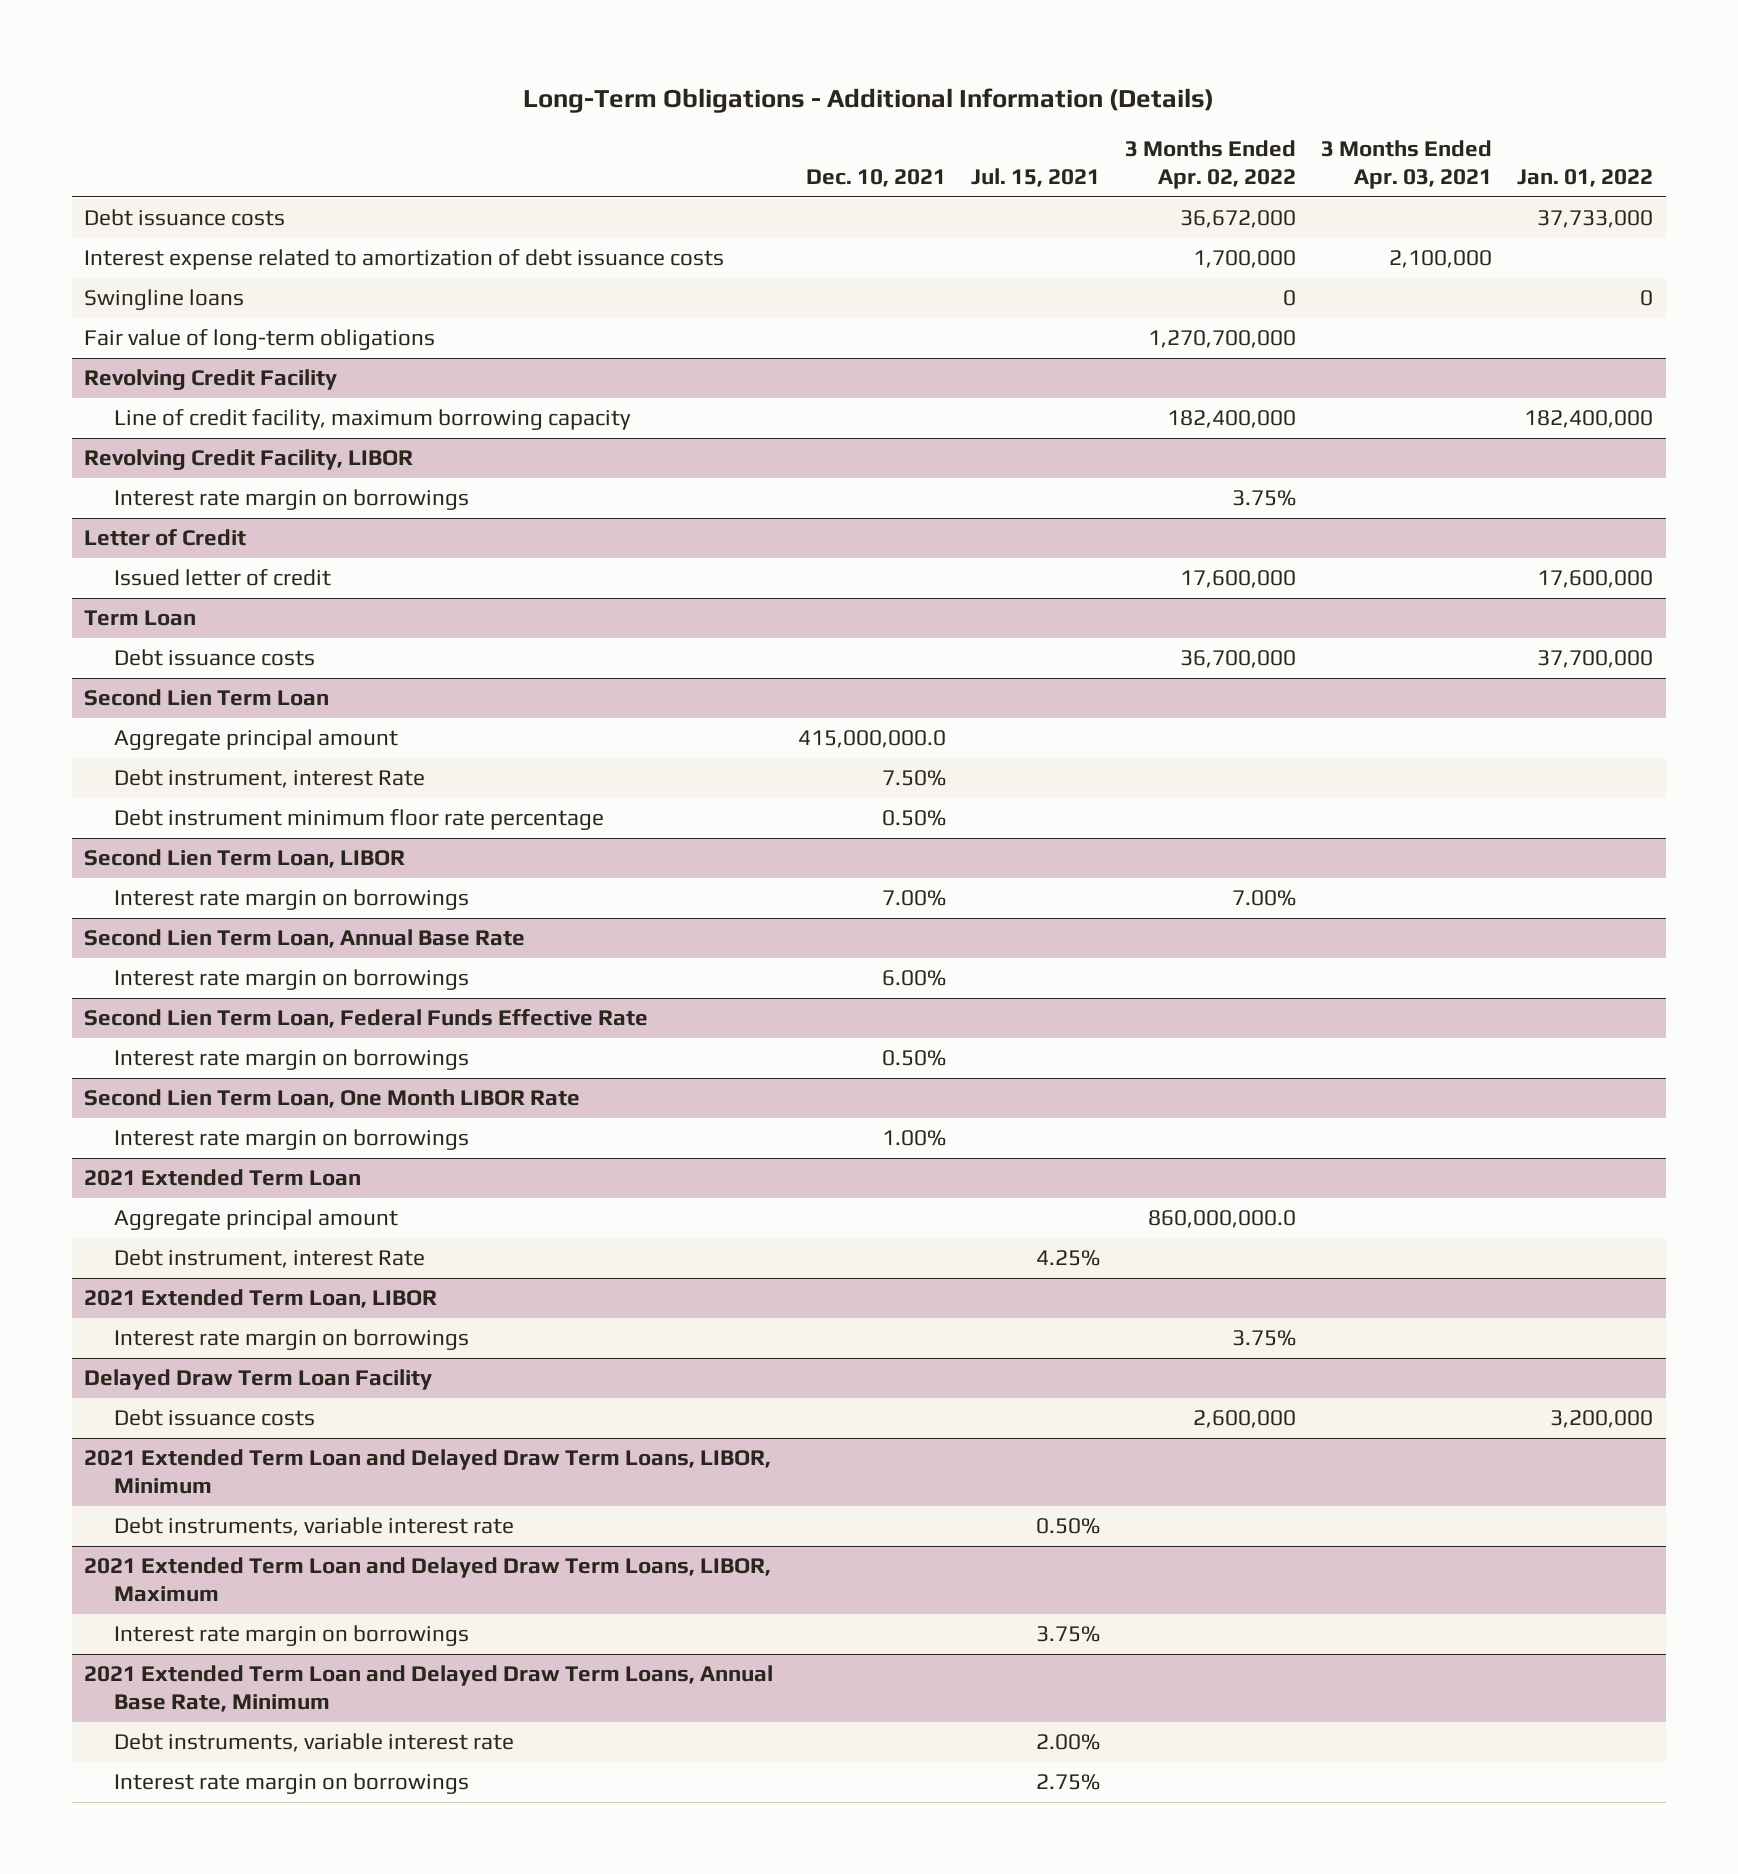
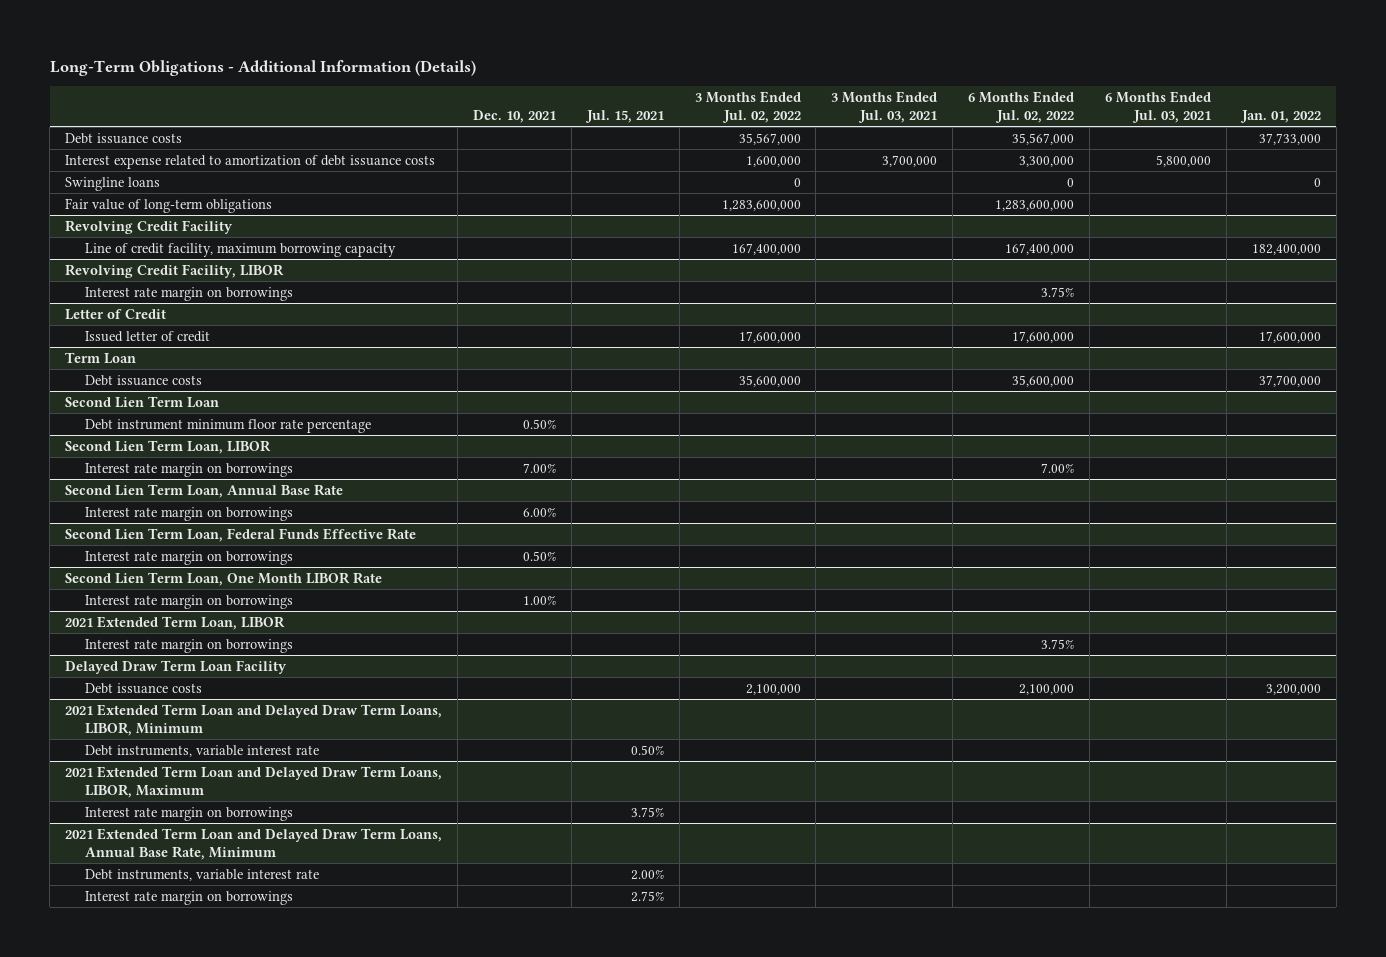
[1125,140,1297,190] 3 Months Ended Apr. 02, 2022 -> none
[1321,140,1493,190] 3 Months Ended Apr. 03, 2021 -> none
none -> [694,90,801,123] 3 Months Ended Jul. 02, 2022
none -> [831,90,938,123] 3 Months Ended Jul. 03, 2021
none -> [968,90,1075,123] 6 Months Ended Jul. 02, 2022
none -> [1105,90,1212,123] 6 Months Ended Jul. 03, 2021
[113,729,398,751] Aggregate principal amount -> none
[113,769,425,789] Debt instrument, interest Rate -> none
[84,1169,362,1187] 2021 Extended Term Loan -> none
[113,1209,398,1231] Aggregate principal amount -> none
[113,1249,425,1269] Debt instrument, interest Rate -> none

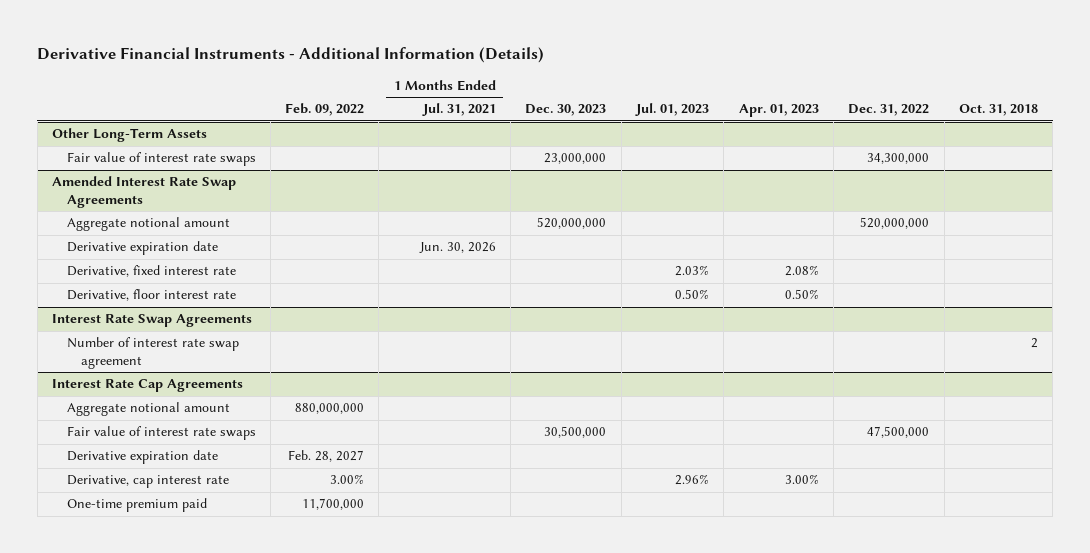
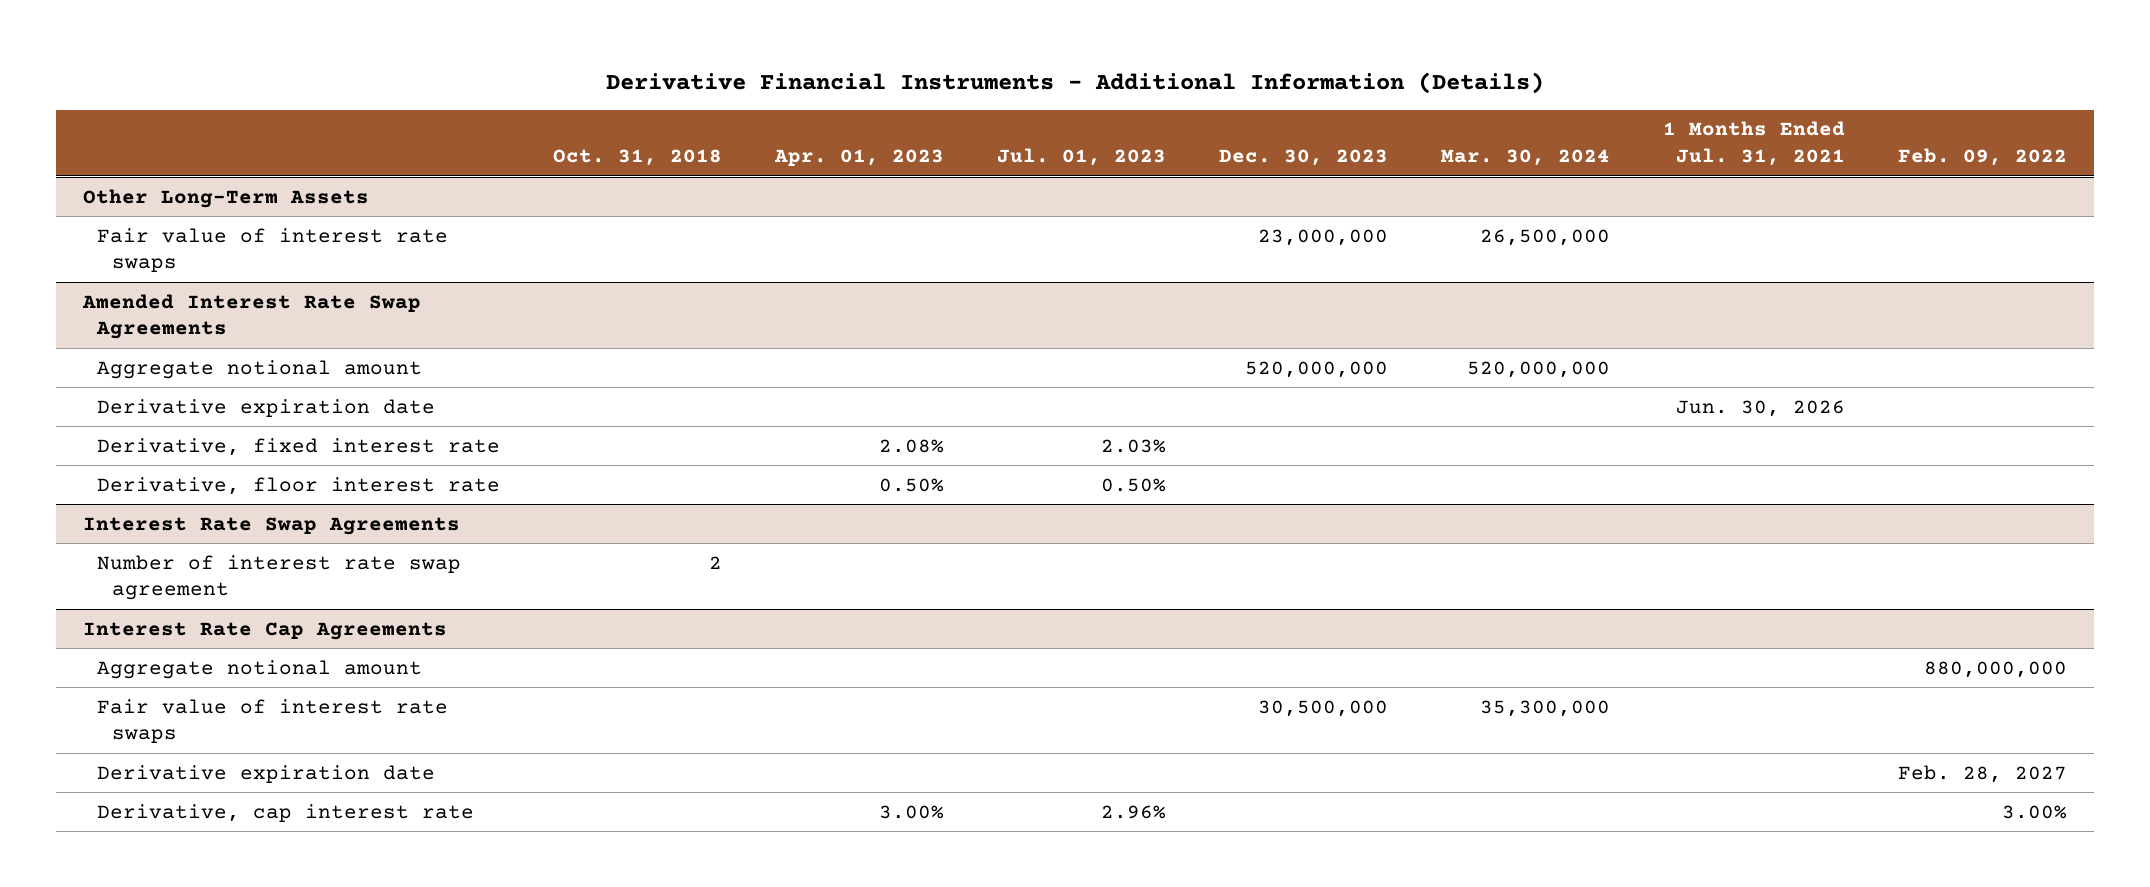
[848,104,930,117] Dec. 31, 2022 -> none
none -> [1441,149,1611,167] Mar. 30, 2024
[66,498,207,513] One-time premium paid -> none

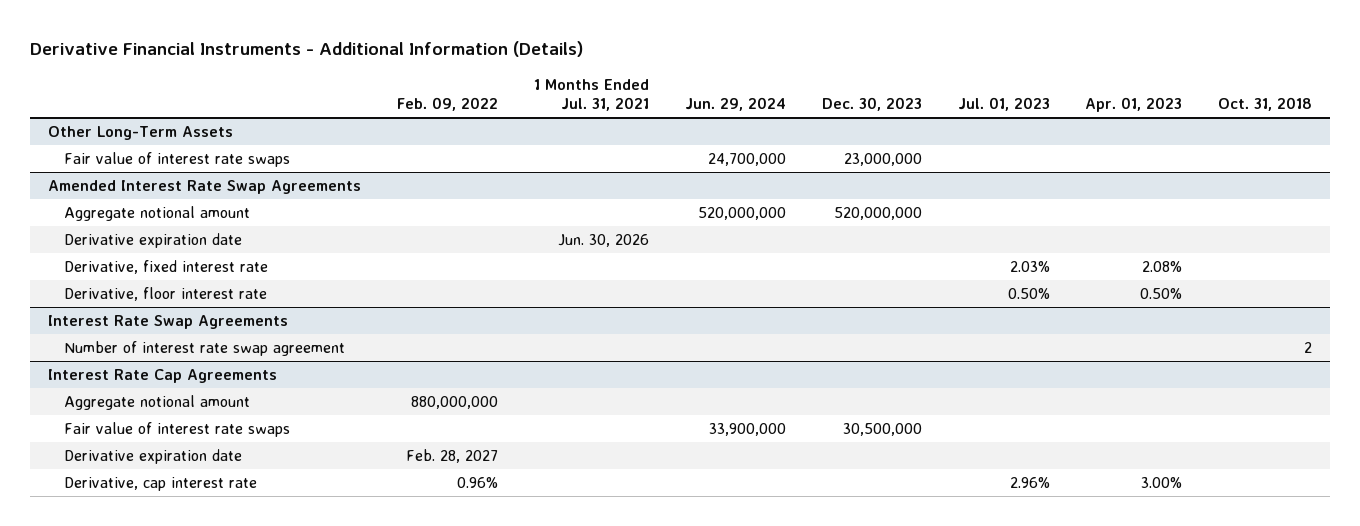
[1441,149,1611,167] Mar. 30, 2024 -> none
none -> [684,97,786,112] Jun. 29, 2024
[2002,804,2068,819] 3.00% -> [457,477,499,489] 0.96%

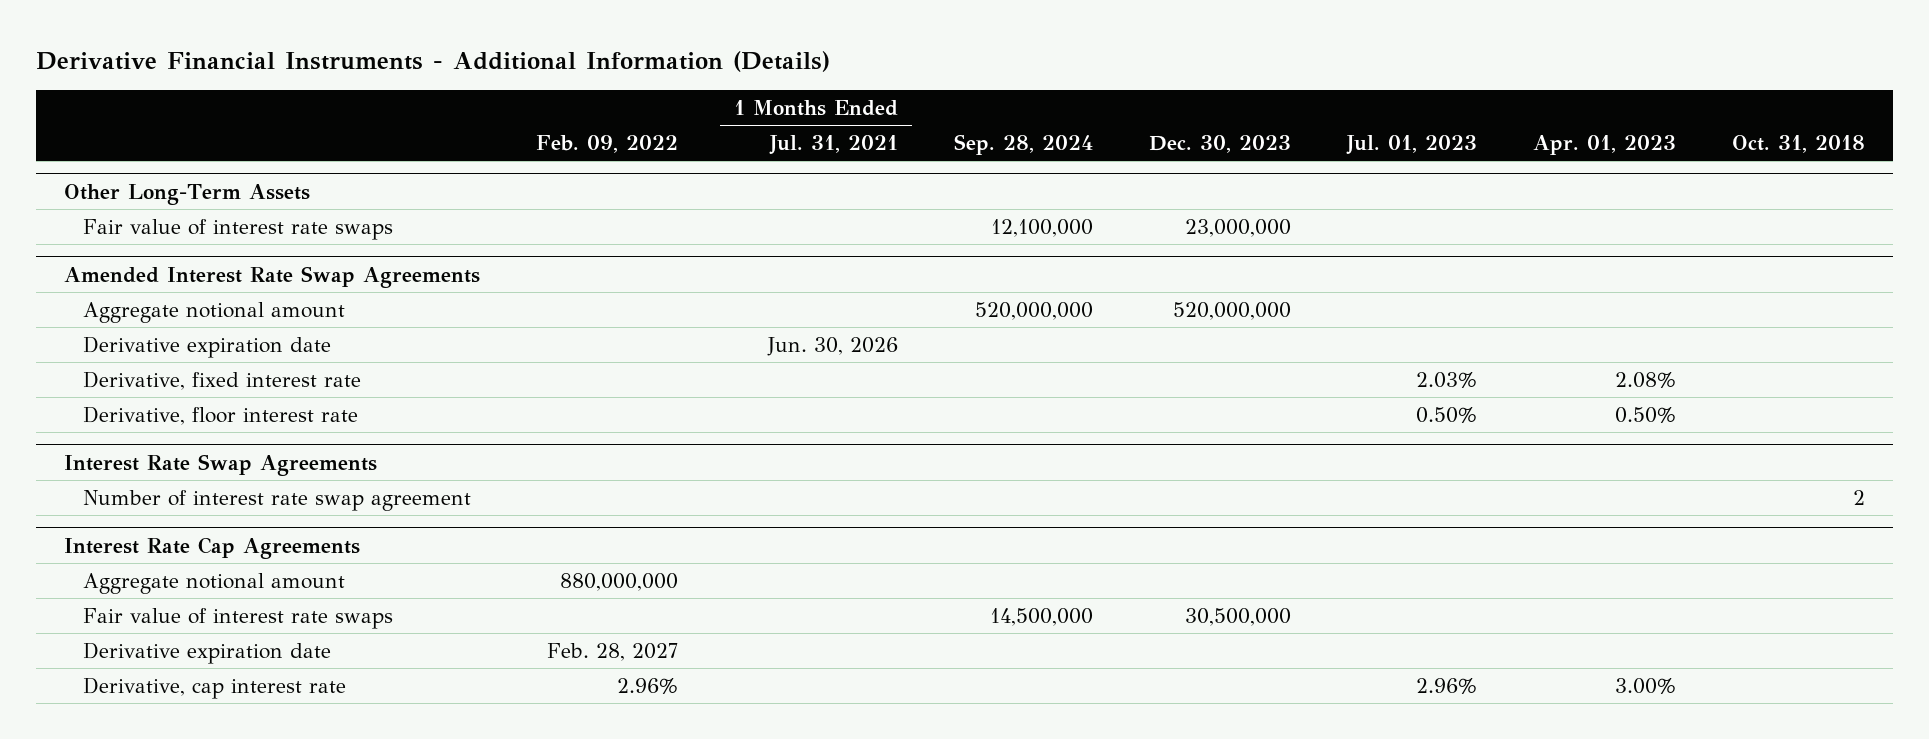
[684,97,786,112] Jun. 29, 2024 -> none
none -> [953,134,1093,156] Sep. 28, 2024
[457,477,499,489] 0.96% -> [617,677,679,694] 2.96%

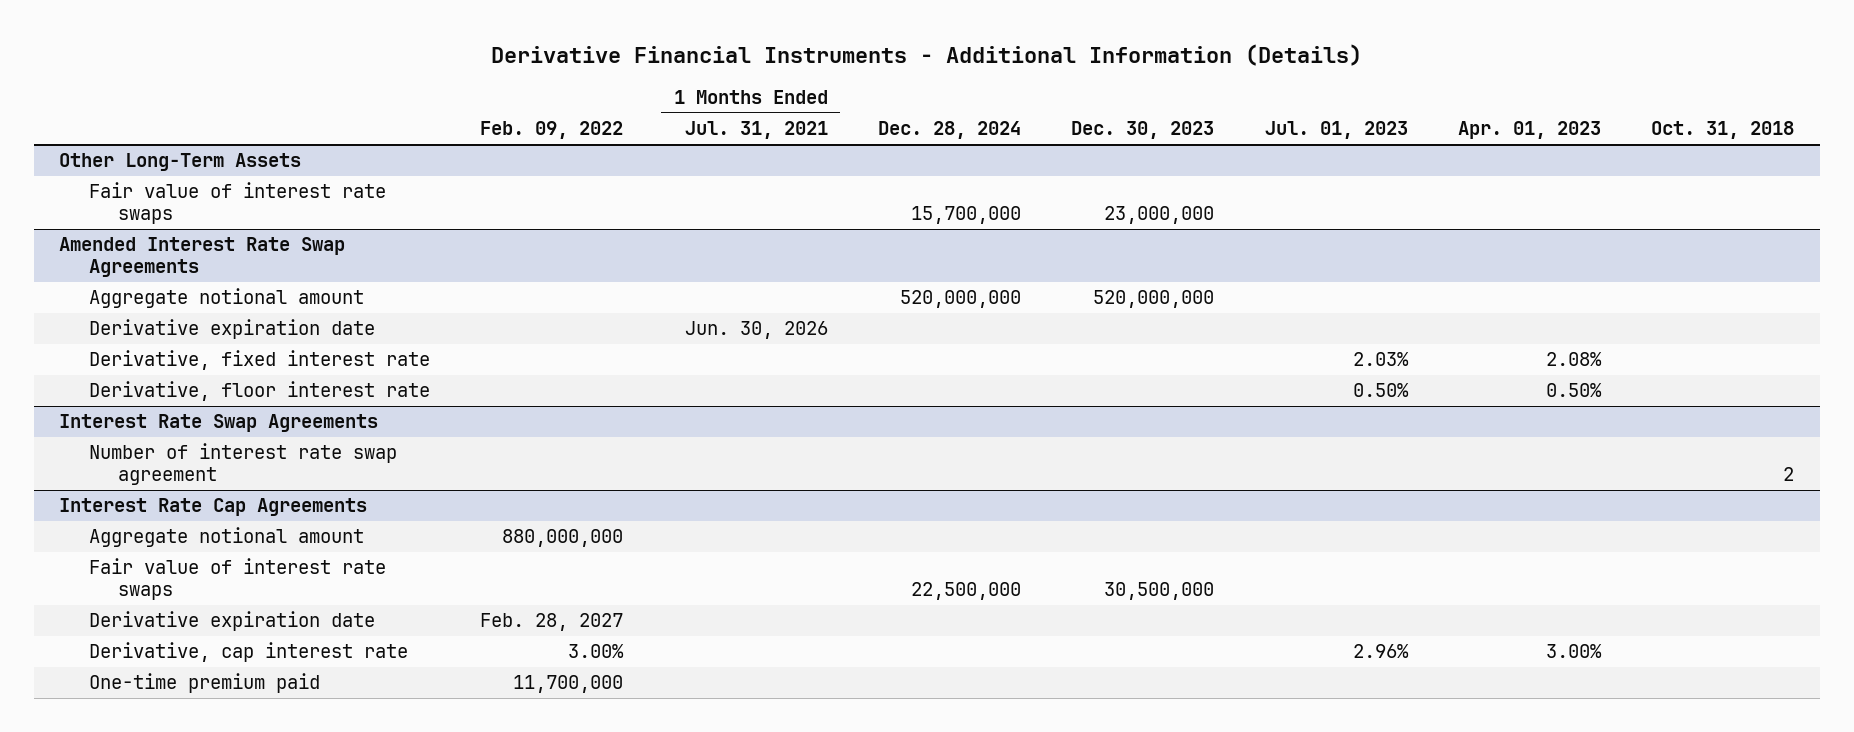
[953,134,1093,156] Sep. 28, 2024 -> none
none -> [877,121,1021,140] Dec. 28, 2024
[617,677,679,694] 2.96% -> [568,644,625,659] 3.00%
none -> [88,673,320,694] One-time premium paid

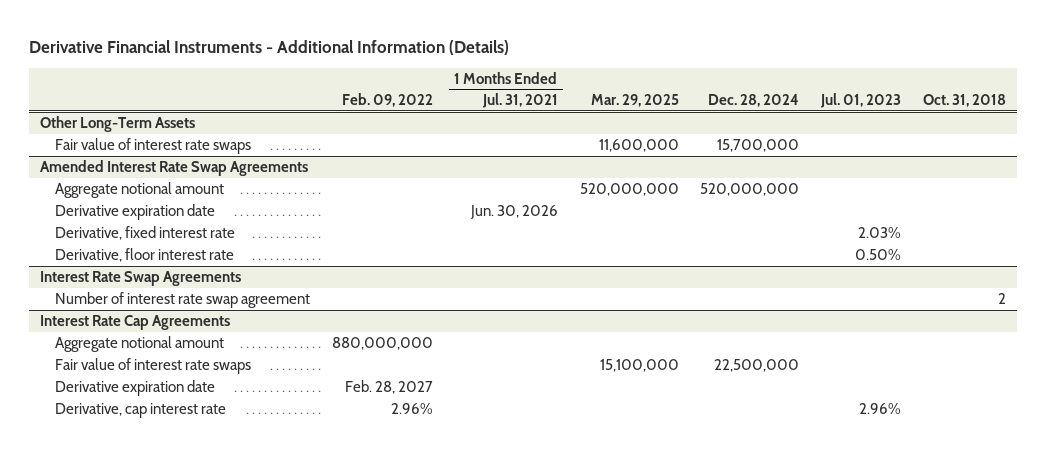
[1071,121,1215,140] Dec. 30, 2023 -> none
[1458,121,1602,140] Apr. 01, 2023 -> none
none -> [590,94,679,108] Mar. 29, 2025
[88,673,320,694] One-time premium paid -> none
[568,644,625,659] 3.00% -> [391,403,434,415] 2.96%

